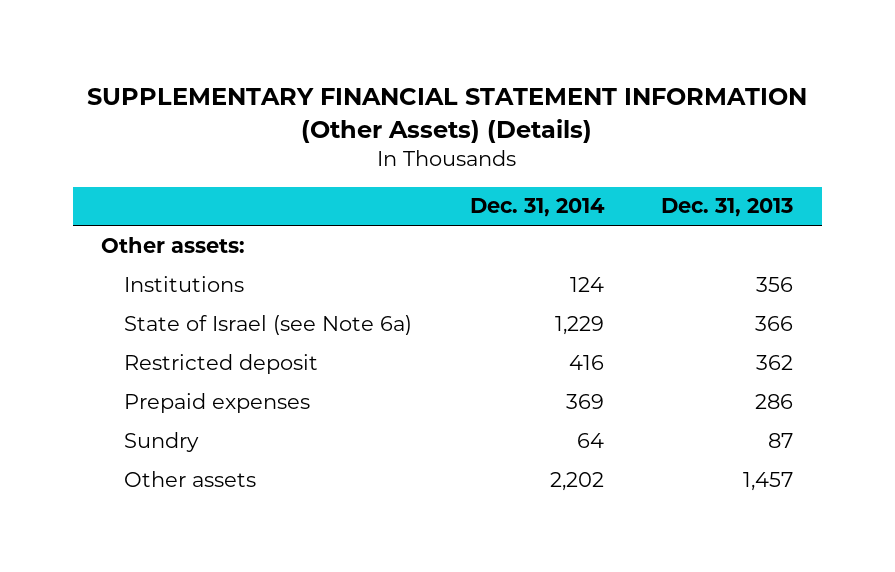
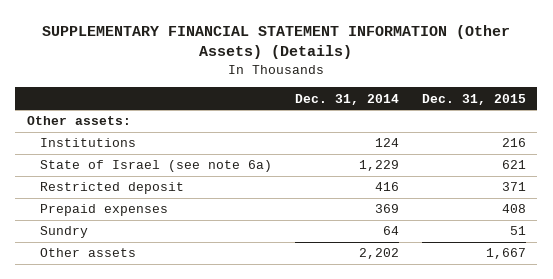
[661,198,794,218] Dec. 31, 2013 -> none
none -> [421,93,526,105] Dec. 31, 2015
[124,314,413,335] State of Israel (see Note 6a) -> [39,160,272,173] State of Israel (see note 6a)

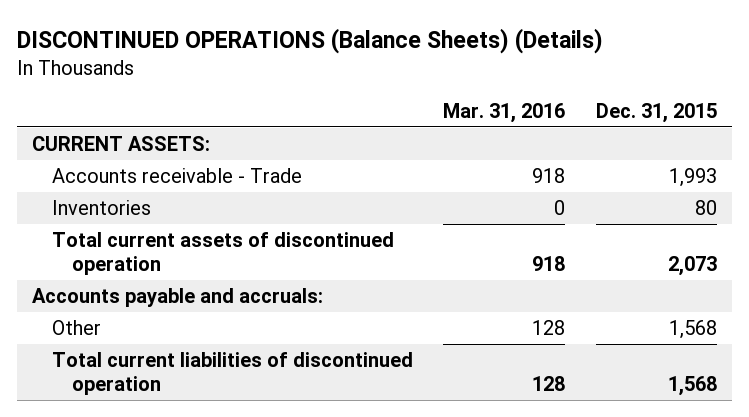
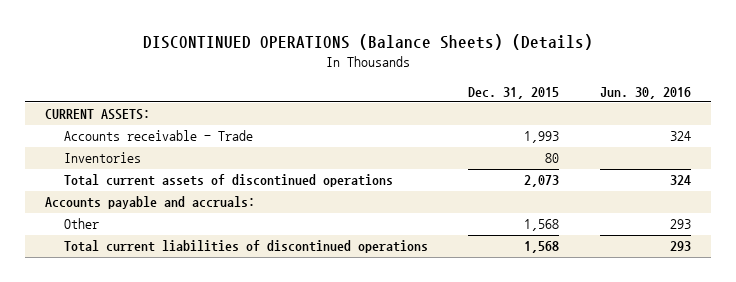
[443,103,566,124] Mar. 31, 2016 -> none
none -> [599,86,691,99] Jun. 30, 2016
[52,232,395,276] Total current assets of discontinued operation -> [63,174,393,188] Total current assets of discontinued operations
[52,352,414,396] Total current liabilities of discontinued operation -> [63,240,428,254] Total current liabilities of discontinued operations

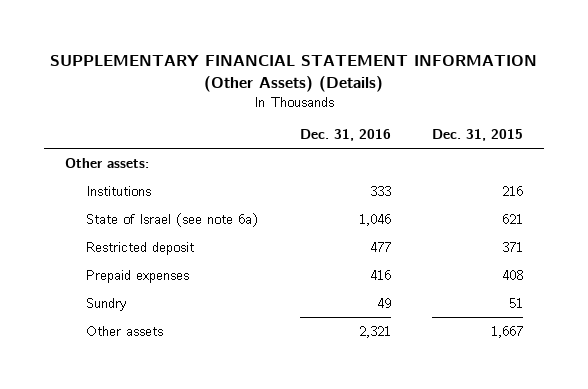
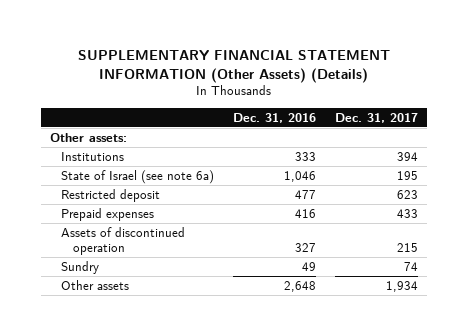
[432,129,524,142] Dec. 31, 2015 -> none
none -> [334,112,418,123] Dec. 31, 2017
none -> [61,226,186,256] Assets of discontinued operation
[358,325,391,338] 2,321 -> [284,280,317,292] 2,648

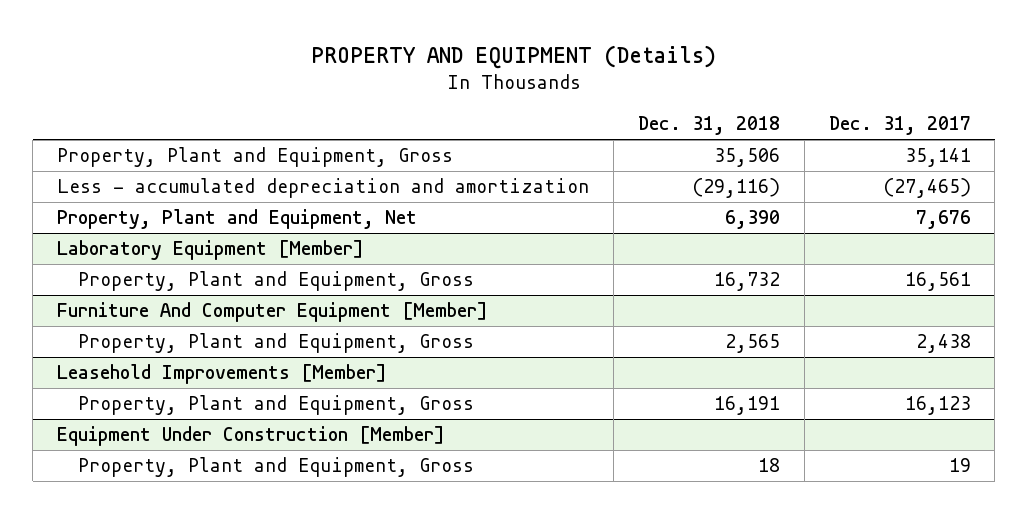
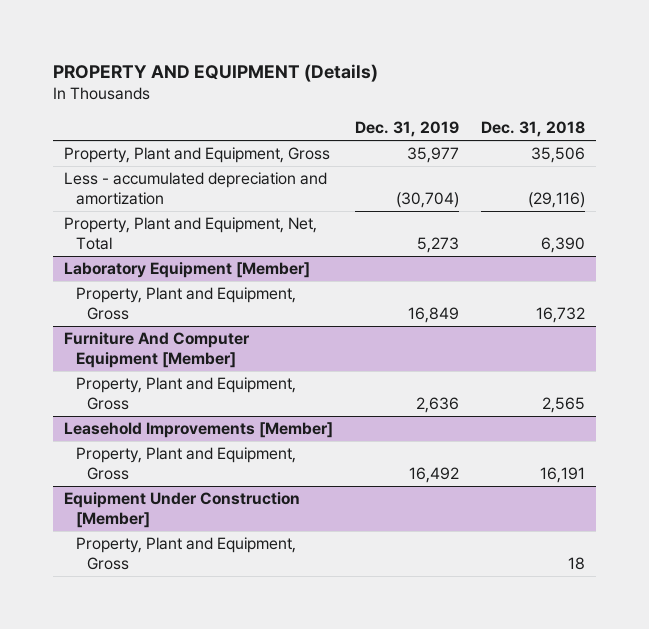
[828,116,971,136] Dec. 31, 2017 -> none
none -> [354,121,459,138] Dec. 31, 2019
[57,209,418,230] Property, Plant and Equipment, Net -> [64,217,318,250] Property, Plant and Equipment, Net, Total

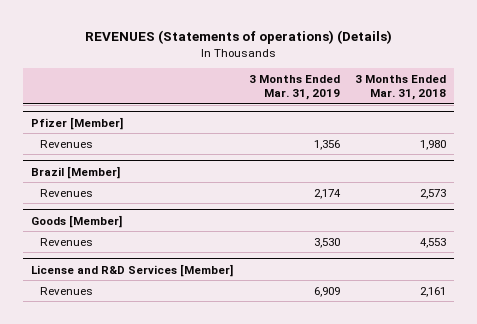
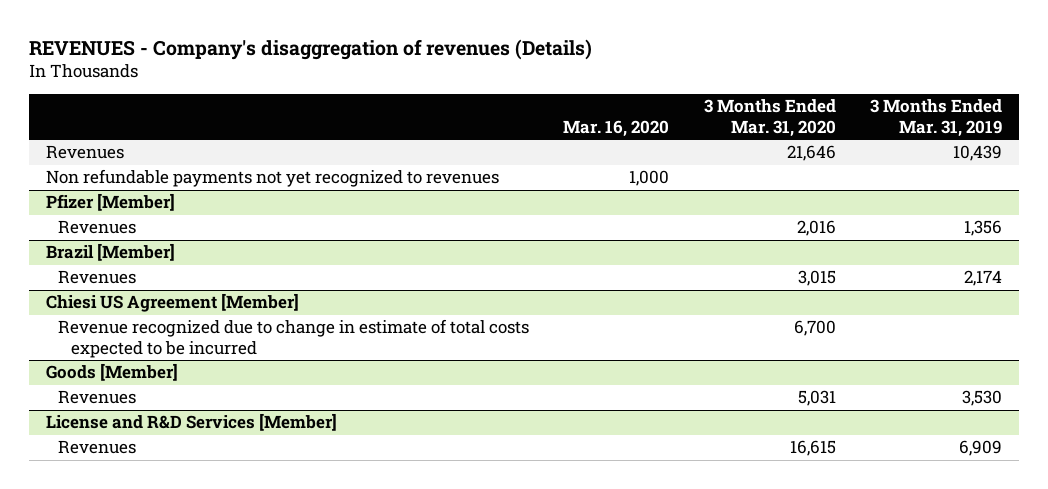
[84,29,392,44] REVENUES (Statements of operations) (Details) -> [28,38,592,60] REVENUES - Company's disaggregation of revenues (Details)
[355,75,447,101] 3 Months Ended Mar. 31, 2018 -> none
none -> [563,119,670,137] Mar. 16, 2020
none -> [703,99,836,137] 3 Months Ended Mar. 31, 2020
none -> [45,145,124,160] Revenues
none -> [45,169,499,188] Non refundable payments not yet recognized to revenues
none -> [45,293,299,313] Chiesi US Agreement [Member]
none -> [58,319,530,358] Revenue recognized due to change in estimate of total costs expected to be incurred

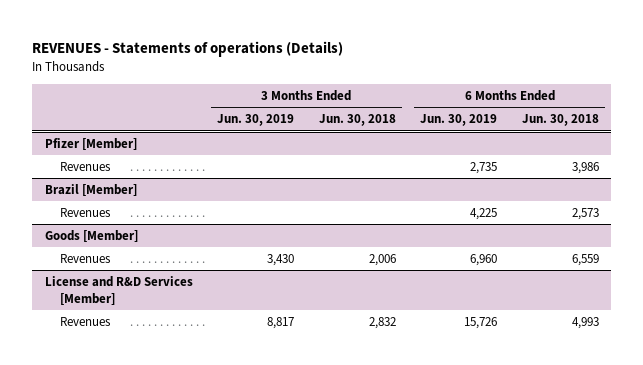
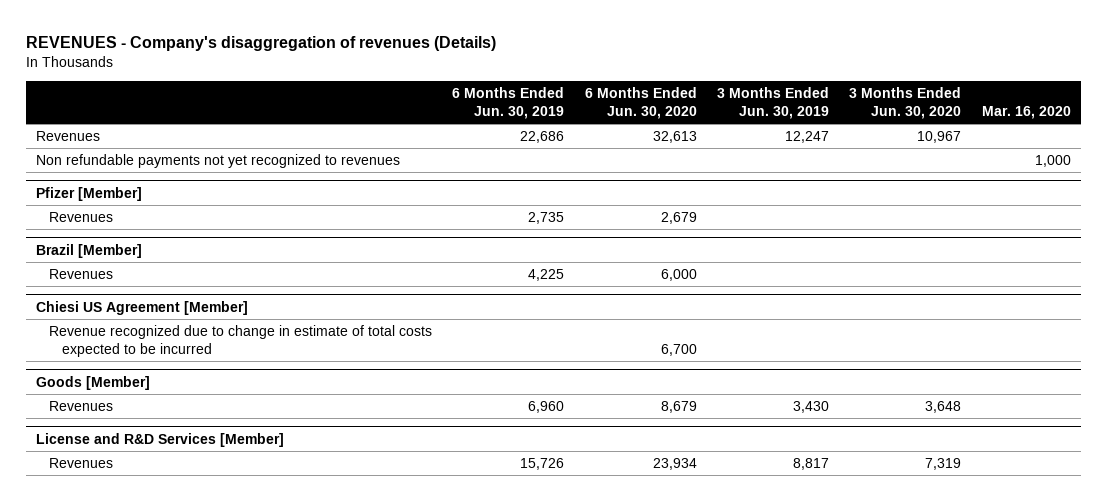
[32,40,344,57] REVENUES - Statements of operations (Details) -> [26,36,497,52] REVENUES - Company's disaggregation of revenues (Details)
[318,114,396,127] Jun. 30, 2018 -> none
[521,114,599,127] Jun. 30, 2018 -> none
none -> [584,87,697,120] 6 Months Ended Jun. 30, 2020
none -> [849,87,962,120] 3 Months Ended Jun. 30, 2020
none -> [981,106,1071,120] Mar. 16, 2020
none -> [36,130,101,141] Revenues
none -> [36,153,401,168] Non refundable payments not yet recognized to revenues
none -> [36,300,249,315] Chiesi US Agreement [Member]
none -> [49,324,433,357] Revenue recognized due to change in estimate of total costs expected to be incurred

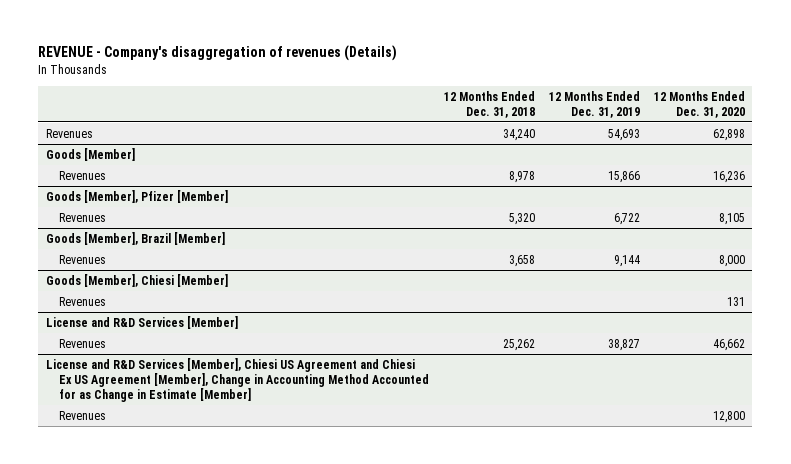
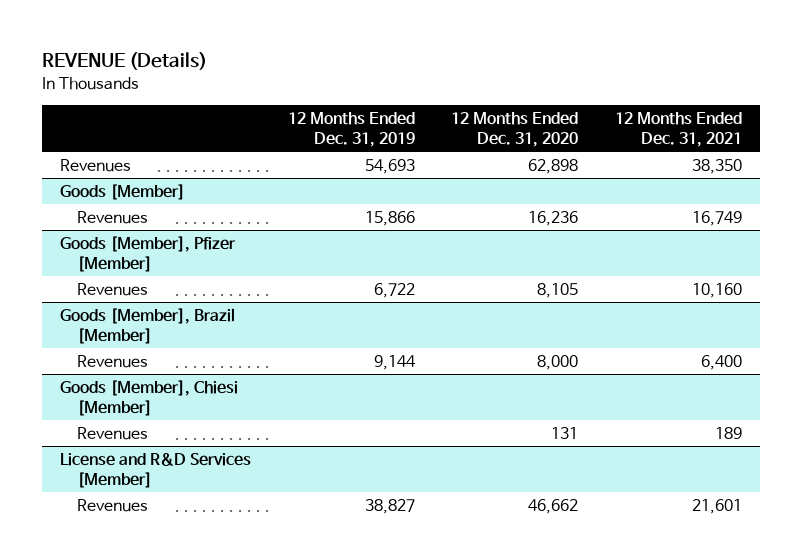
[38,45,398,62] REVENUE - Company's disaggregation of revenues (Details) -> [42,52,208,71] REVENUE (Details)
[443,90,535,118] 12 Months Ended Dec. 31, 2018 -> none
none -> [614,112,742,148] 12 Months Ended Dec. 31, 2021
[45,357,430,402] License and R&D Services [Member], Chiesi US Agreement and Chiesi Ex US Agreement [Member], Change in Accounting Method Accounted for as Change in Estimate [Member] -> none
[59,410,107,420] Revenues -> none

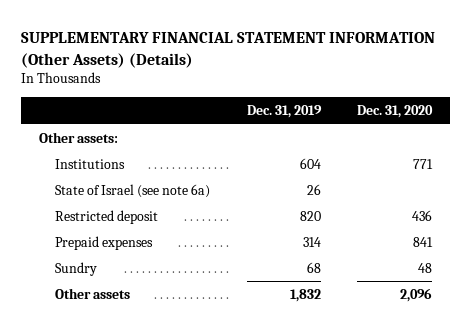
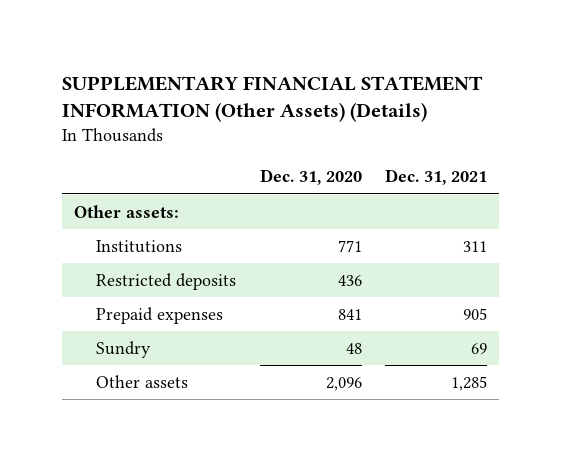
[246,105,322,119] Dec. 31, 2019 -> none
none -> [385,169,488,186] Dec. 31, 2021
[55,183,211,198] State of Israel (see note 6a) -> none
[55,209,159,224] Restricted deposit -> [96,272,237,290] Restricted deposits

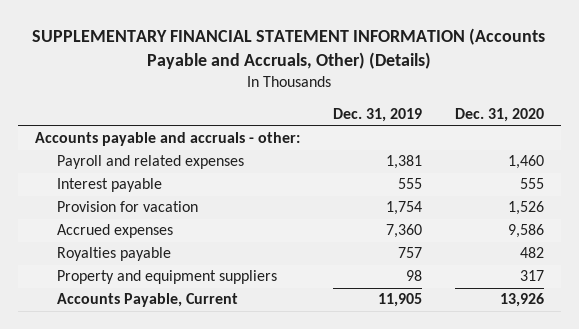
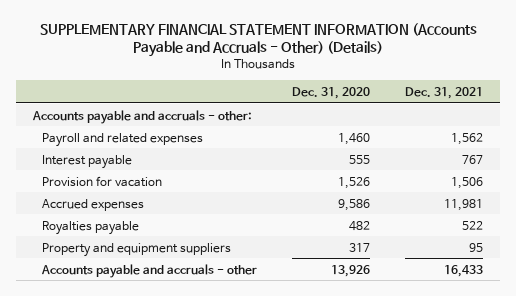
[32,28,546,70] SUPPLEMENTARY FINANCIAL STATEMENT INFORMATION (Accounts Payable and Accruals, Other) (Details) -> [40,23,478,58] SUPPLEMENTARY FINANCIAL STATEMENT INFORMATION (Accounts Payable and Accruals - Other) (Details)
[332,108,422,123] Dec. 31, 2019 -> none
none -> [404,86,483,99] Dec. 31, 2021
[57,293,239,308] Accounts Payable, Current -> [40,263,257,278] Accounts payable and accruals - other

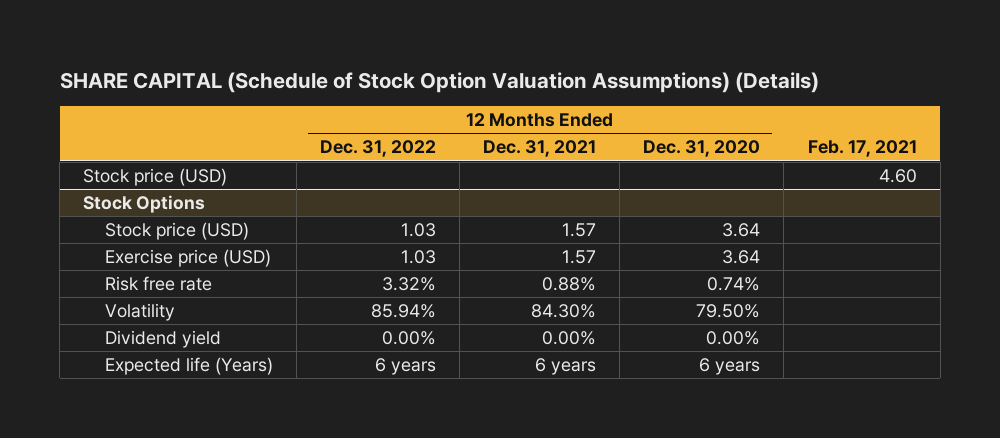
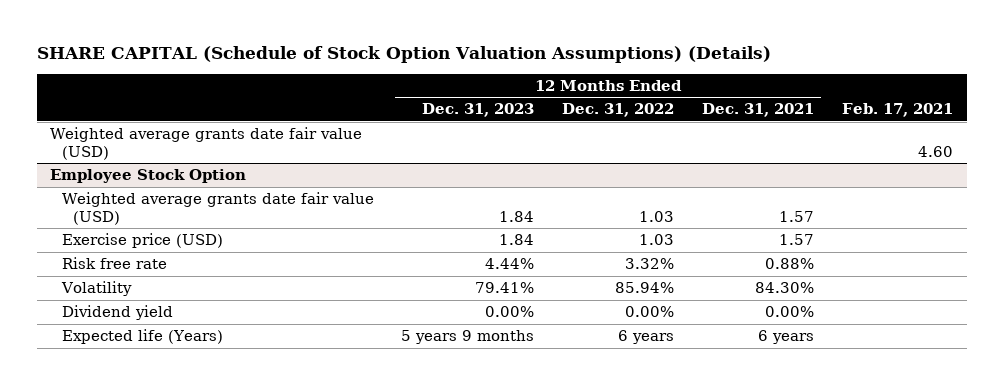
[643,140,761,158] Dec. 31, 2020 -> none
none -> [422,103,535,118] Dec. 31, 2023
[83,168,228,187] Stock price (USD) -> [50,127,363,161] Weighted average grants date fair value (USD)
[83,195,206,214] Stock Options -> [50,169,247,184] Employee Stock Option
[104,222,249,241] Stock price (USD) -> [61,192,374,226] Weighted average grants date fair value (USD)

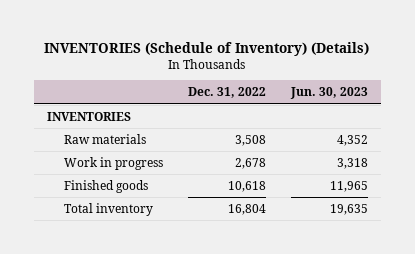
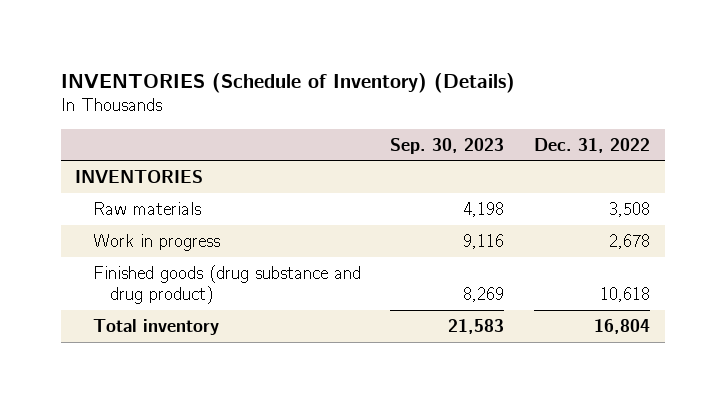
[290,87,369,100] Jun. 30, 2023 -> none
none -> [390,137,505,154] Sep. 30, 2023
[63,179,148,193] Finished goods -> [92,264,361,304] Finished goods (drug substance and drug product)

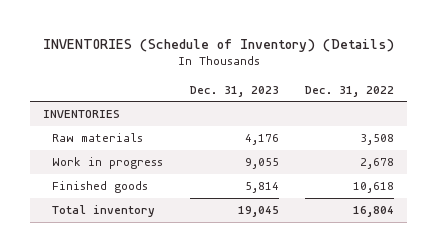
[390,137,505,154] Sep. 30, 2023 -> none
none -> [189,85,279,97] Dec. 31, 2023
[92,264,361,304] Finished goods (drug substance and drug product) -> [51,181,148,194] Finished goods

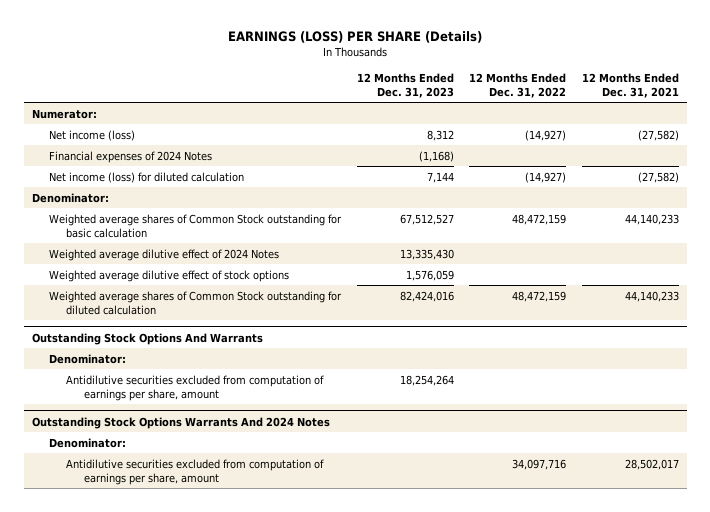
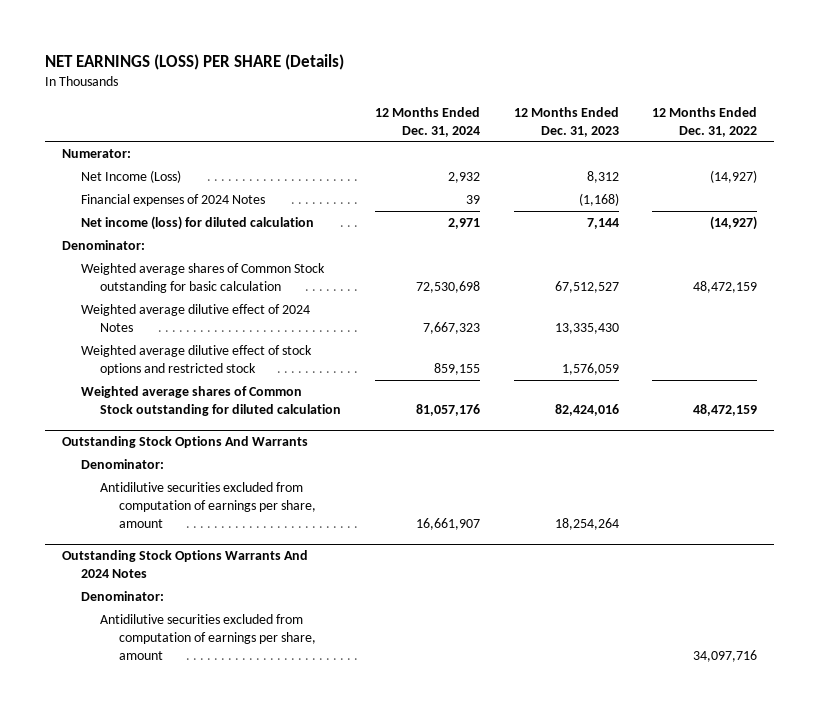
[228,31,483,44] EARNINGS (LOSS) PER SHARE (Details) -> [45,54,345,71] NET EARNINGS (LOSS) PER SHARE (Details)
[581,73,679,98] 12 Months Ended Dec. 31, 2021 -> none
none -> [374,106,480,137] 12 Months Ended Dec. 31, 2024
[49,129,136,141] Net income (loss) -> [80,169,181,183] Net Income (Loss)
[49,269,290,282] Weighted average dilutive effect of stock options -> [80,344,312,376] Weighted average dilutive effect of stock options and restricted stock

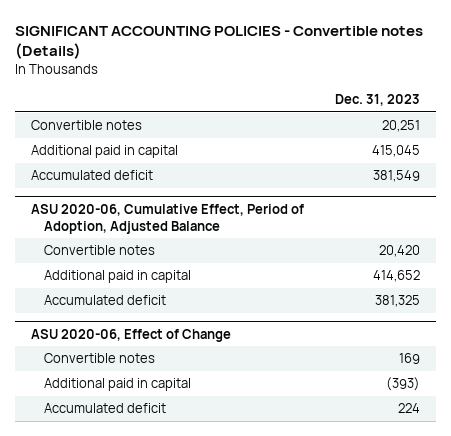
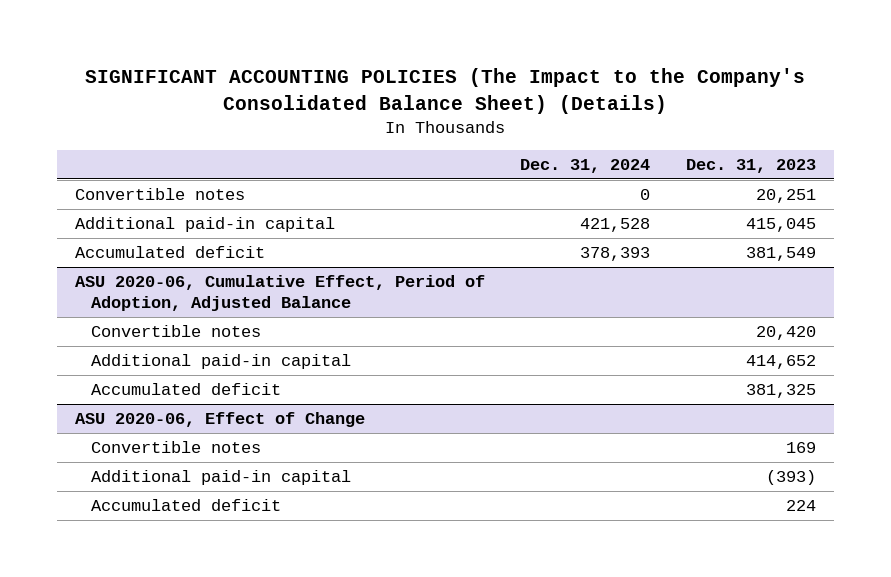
[15,25,424,60] SIGNIFICANT ACCOUNTING POLICIES - Convertible notes (Details) -> [85,68,806,114] SIGNIFICANT ACCOUNTING POLICIES (The Impact to the Company's Consolidated Balance Sheet) (Details)
none -> [520,158,651,173] Dec. 31, 2024
[30,145,178,159] Additional paid in capital -> [74,217,335,233] Additional paid-in capital
[43,270,191,284] Additional paid in capital -> [90,354,351,370] Additional paid-in capital
[43,378,191,392] Additional paid in capital -> [90,470,351,486] Additional paid-in capital

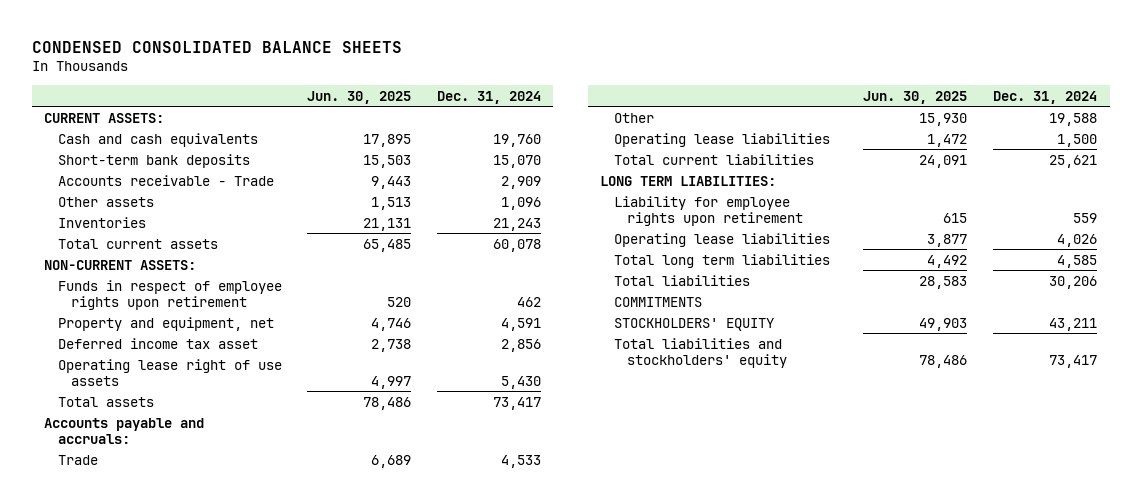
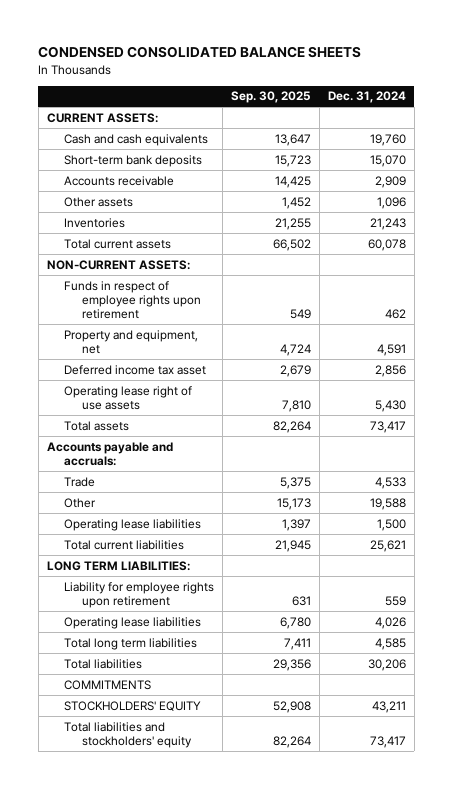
[307,90,412,104] Jun. 30, 2025 -> none
none -> [231,91,312,104] Sep. 30, 2025
[57,174,274,186] Accounts receivable - Trade -> [64,175,175,186] Accounts receivable

